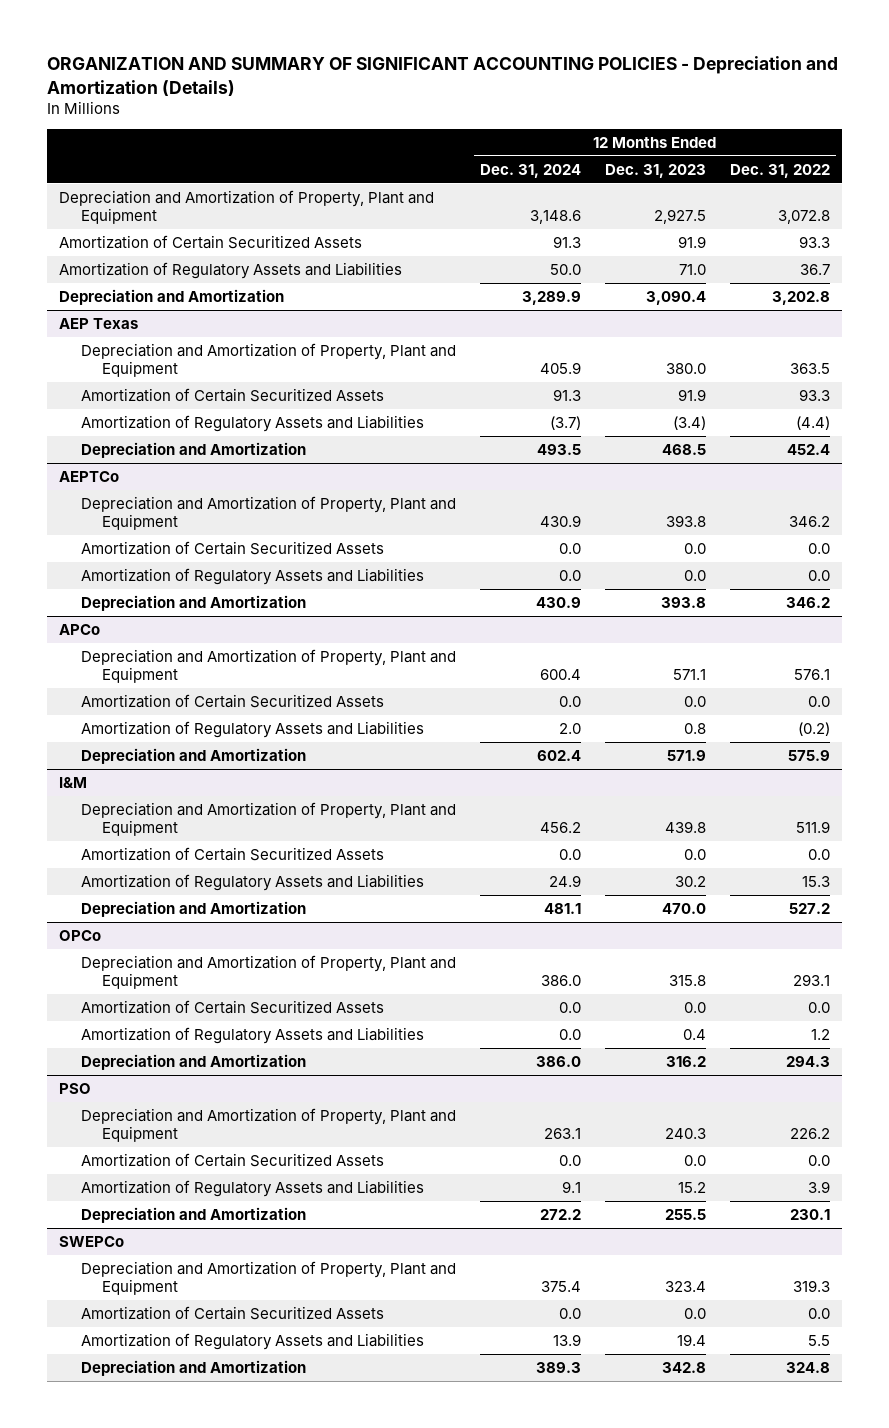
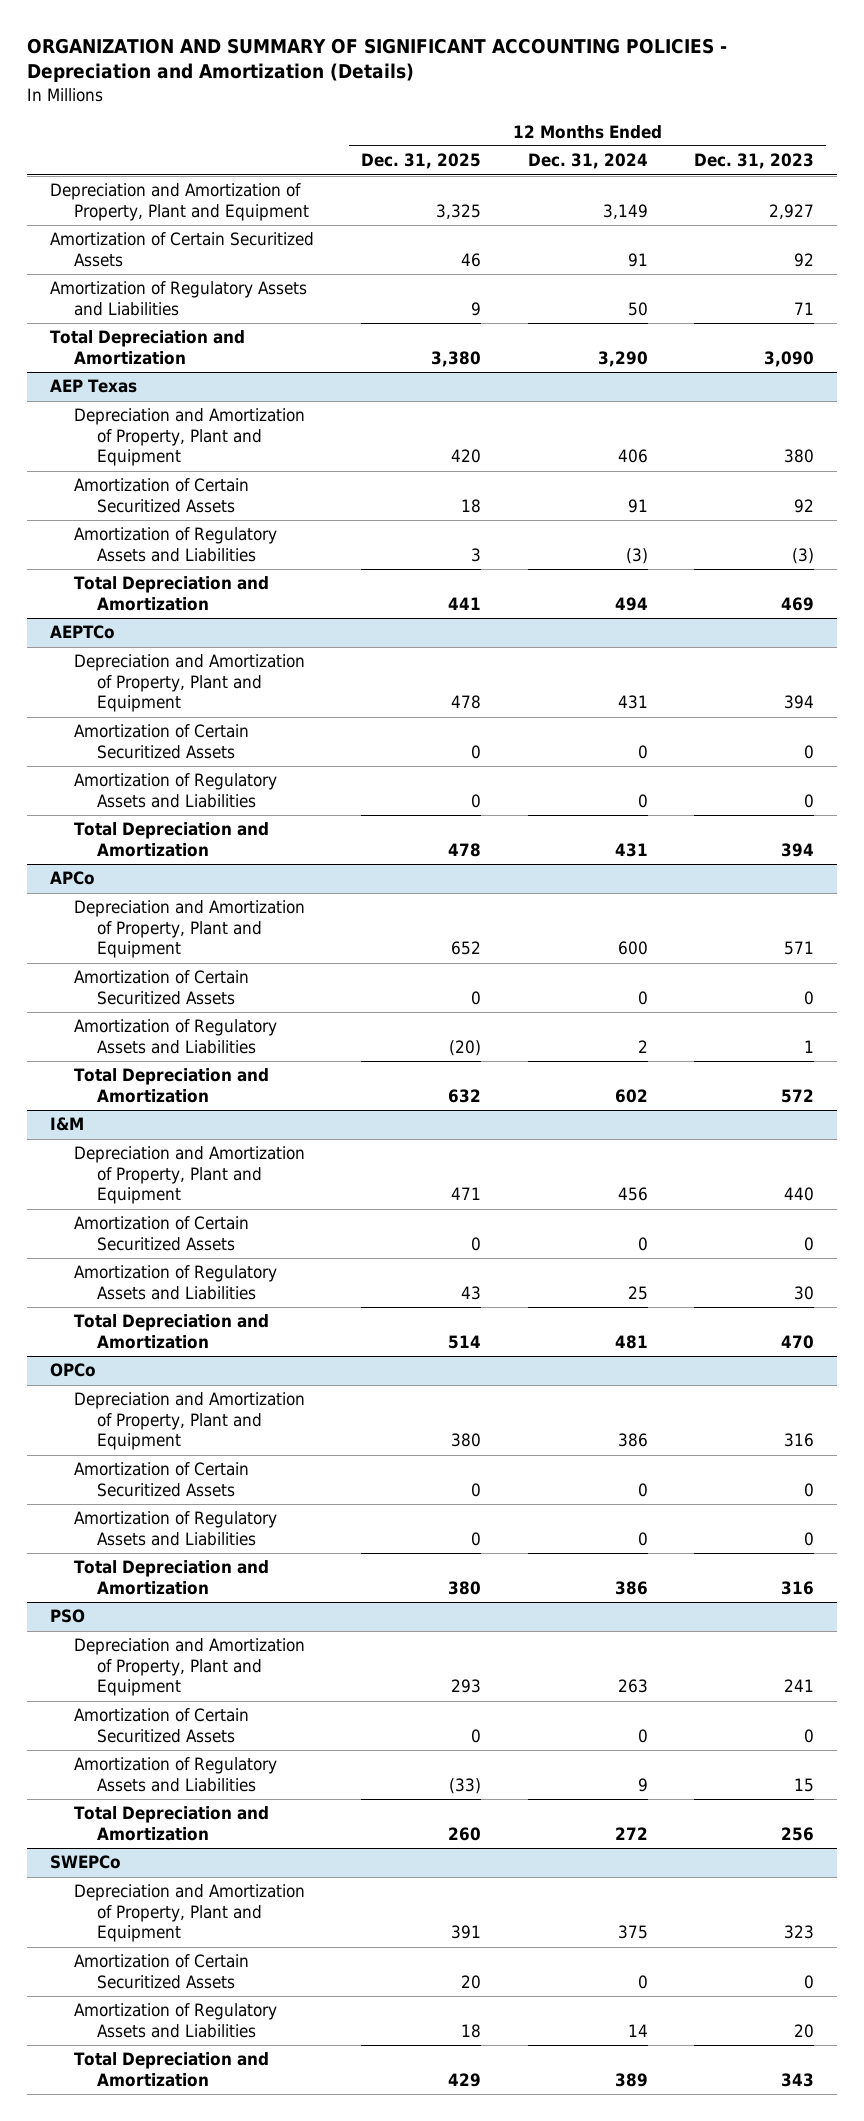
[730,163,831,178] Dec. 31, 2022 -> none
none -> [360,153,481,170] Dec. 31, 2025
[529,209,581,224] 3,148.6 -> [602,203,648,219] 3,149
[654,208,707,224] 2,927.5 -> [769,203,815,219] 2,927
[552,235,581,248] 91.3 -> [627,252,648,267] 91
[678,235,707,248] 91.9 -> [794,252,815,267] 92
[549,263,581,275] 50.0 -> [627,301,648,316] 50
[679,263,707,275] 71.0 -> [794,301,815,315] 71
[59,288,285,305] Depreciation and Amortization -> [50,330,246,365] Total Depreciation and Amortization
[521,290,581,305] 3,289.9 -> [597,350,648,367] 3,290
[646,290,707,305] 3,090.4 -> [764,350,815,367] 3,090
[539,361,581,374] 405.9 -> [617,449,648,464] 406
[666,362,707,374] 380.0 -> [784,449,815,464] 380
[552,388,581,401] 91.3 -> [627,498,648,513] 91
[678,388,707,401] 91.9 -> [794,498,815,513] 92
[549,415,581,430] (3.7) -> [625,547,648,564] (3)
[673,415,707,430] (3.4) -> [792,547,815,564] (3)
[80,441,306,458] Depreciation and Amortization -> [73,576,269,611] Total Depreciation and Amortization
[536,443,581,455] 493.5 -> [614,596,648,611] 494
[662,443,707,455] 468.5 -> [781,596,815,611] 469
[539,514,581,527] 430.9 -> [617,695,648,710] 431
[666,514,707,527] 393.8 -> [784,695,815,710] 394
[558,542,581,554] 0.0 -> [637,744,648,759] 0
[684,542,707,554] 0.0 -> [804,744,815,759] 0
[558,569,581,581] 0.0 -> [637,793,648,808] 0
[684,569,707,581] 0.0 -> [804,793,815,808] 0
[80,594,306,611] Depreciation and Amortization -> [73,822,269,857] Total Depreciation and Amortization
[535,596,581,608] 430.9 -> [614,842,648,857] 431
[661,596,707,608] 393.8 -> [781,842,815,857] 394
[539,668,581,680] 600.4 -> [617,941,648,956] 600
[673,668,707,680] 571.1 -> [784,941,815,956] 571
[558,695,581,707] 0.0 -> [637,990,648,1005] 0
[684,695,707,707] 0.0 -> [804,990,815,1005] 0
[558,722,581,734] 2.0 -> [637,1039,648,1053] 2
[684,722,707,734] 0.8 -> [804,1039,815,1053] 1
[80,747,306,764] Depreciation and Amortization -> [73,1068,269,1103] Total Depreciation and Amortization
[536,749,581,761] 602.4 -> [614,1088,648,1103] 602
[667,749,707,761] 571.9 -> [781,1088,815,1103] 572
[539,821,581,833] 456.2 -> [617,1187,648,1202] 456
[665,820,707,833] 439.8 -> [784,1187,815,1202] 440
[558,848,581,860] 0.0 -> [637,1236,648,1251] 0
[684,848,707,860] 0.0 -> [804,1236,815,1251] 0
[548,874,581,887] 24.9 -> [627,1285,648,1300] 25
[675,875,707,887] 30.2 -> [794,1285,815,1300] 30
[80,900,306,917] Depreciation and Amortization -> [73,1314,269,1349] Total Depreciation and Amortization
[543,902,581,914] 481.1 -> [614,1334,648,1349] 481
[662,902,707,914] 470.0 -> [781,1334,815,1349] 470
[540,974,581,986] 386.0 -> [617,1433,648,1448] 386
[669,974,707,986] 315.8 -> [784,1433,815,1448] 316
[558,1001,581,1013] 0.0 -> [637,1482,648,1497] 0
[684,1001,707,1013] 0.0 -> [804,1482,815,1497] 0
[558,1028,581,1040] 0.0 -> [637,1531,648,1546] 0
[683,1028,707,1040] 0.4 -> [804,1531,815,1546] 0
[80,1053,306,1070] Depreciation and Amortization -> [73,1560,269,1595] Total Depreciation and Amortization
[535,1055,581,1067] 386.0 -> [614,1580,648,1595] 386
[666,1055,707,1067] 316.2 -> [781,1580,815,1595] 316
[543,1127,581,1139] 263.1 -> [617,1679,648,1694] 263
[665,1127,707,1139] 240.3 -> [784,1679,815,1693] 241
[558,1154,581,1166] 0.0 -> [637,1728,648,1743] 0
[684,1154,707,1166] 0.0 -> [804,1728,815,1743] 0
[561,1180,581,1193] 9.1 -> [637,1777,648,1792] 9
[678,1181,707,1193] 15.2 -> [794,1777,815,1792] 15
[80,1206,306,1223] Depreciation and Amortization -> [73,1806,269,1841] Total Depreciation and Amortization
[539,1208,581,1220] 272.2 -> [614,1826,648,1840] 272
[665,1208,707,1220] 255.5 -> [781,1826,815,1841] 256
[540,1280,581,1292] 375.4 -> [617,1925,648,1940] 375
[665,1280,707,1292] 323.4 -> [784,1925,815,1940] 323
[558,1307,581,1319] 0.0 -> [637,1974,648,1989] 0
[684,1307,707,1319] 0.0 -> [804,1974,815,1989] 0
[552,1333,581,1346] 13.9 -> [627,2023,648,2037] 14
[677,1333,707,1346] 19.4 -> [794,2023,815,2038] 20
[80,1359,306,1376] Depreciation and Amortization -> [73,2052,269,2087] Total Depreciation and Amortization
[535,1361,581,1373] 389.3 -> [614,2072,648,2087] 389
[662,1361,707,1373] 342.8 -> [781,2072,815,2087] 343

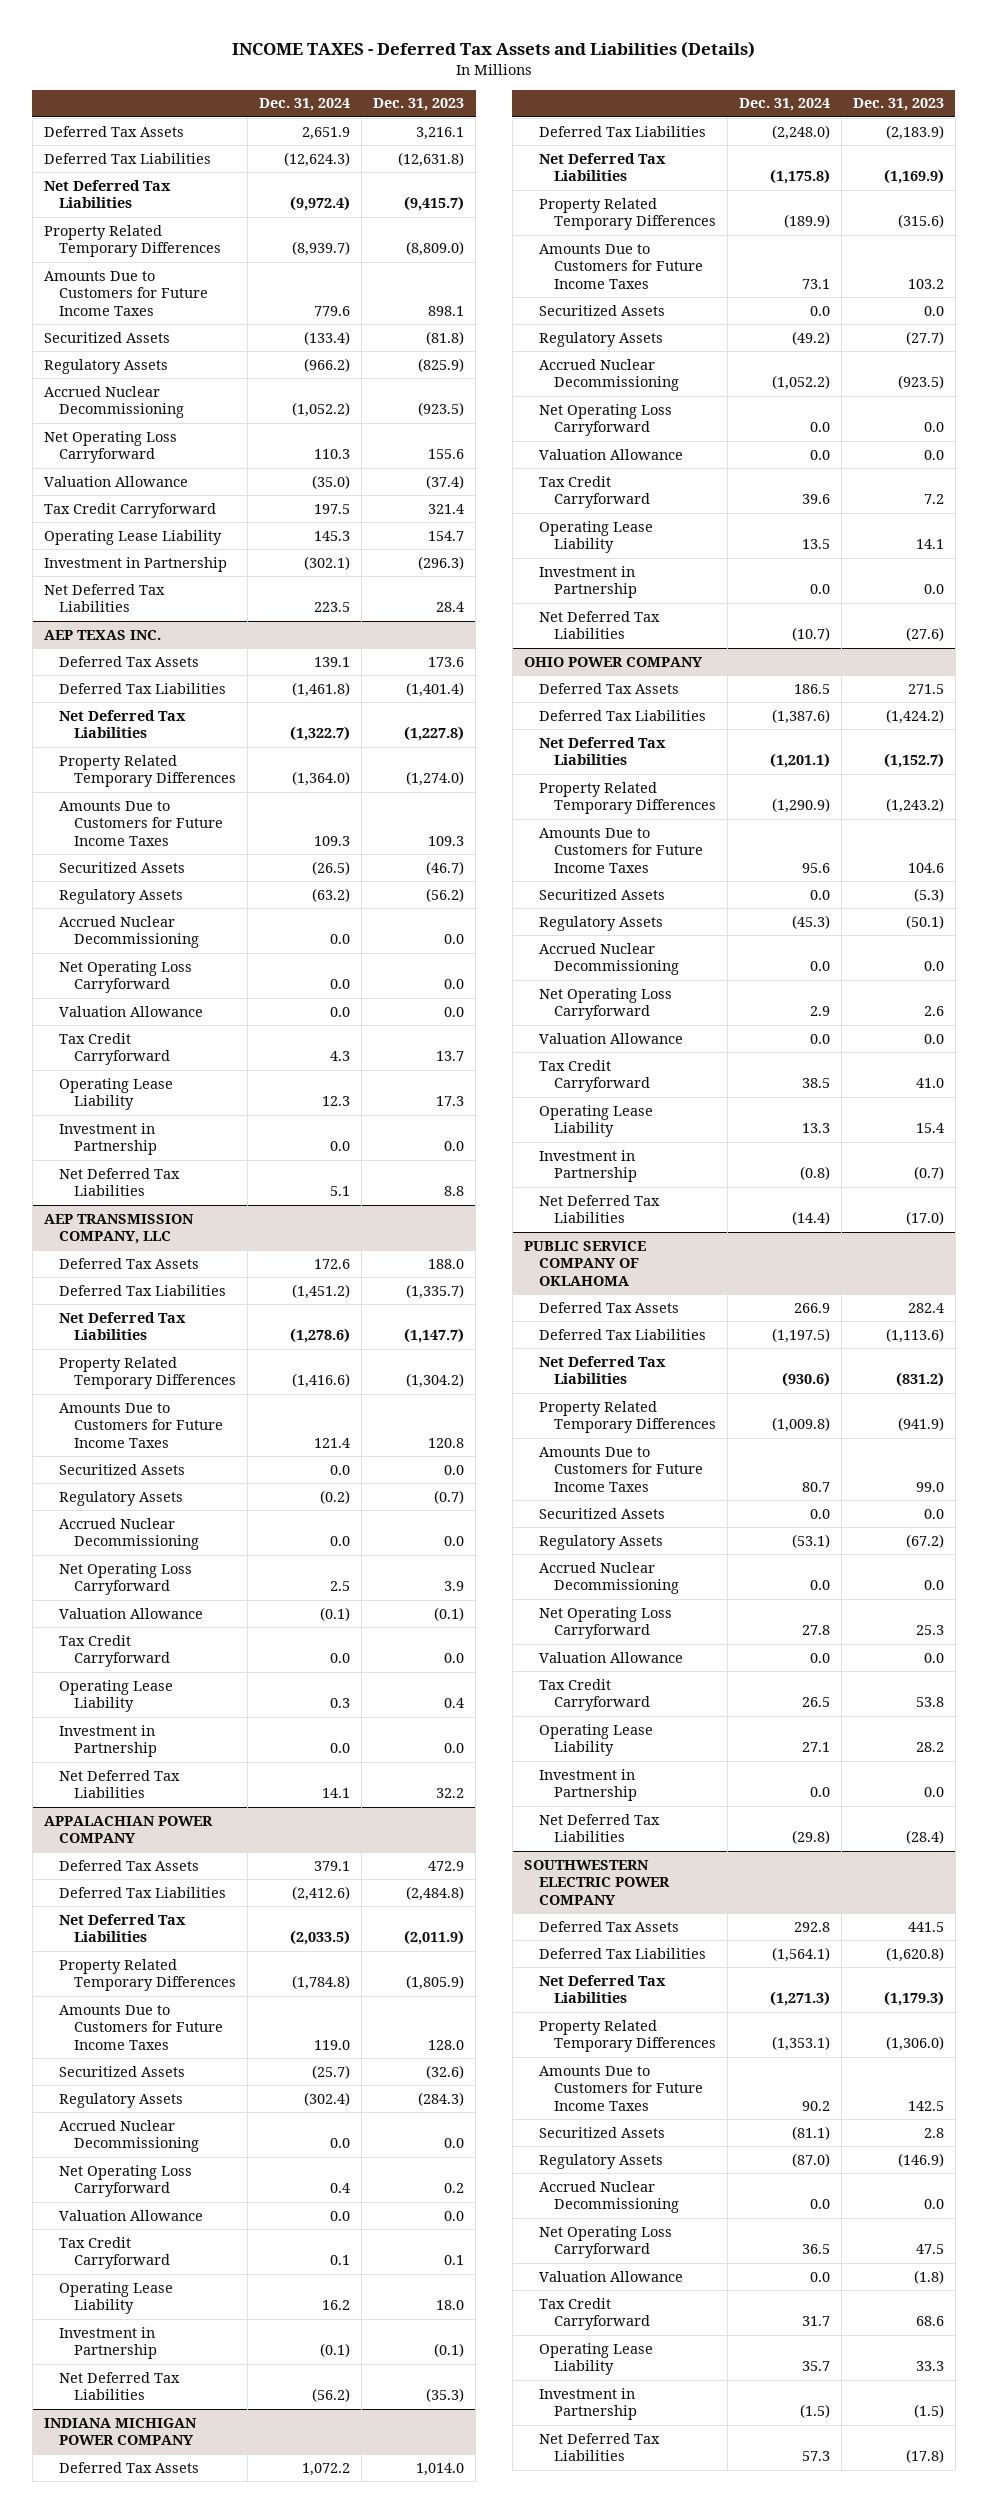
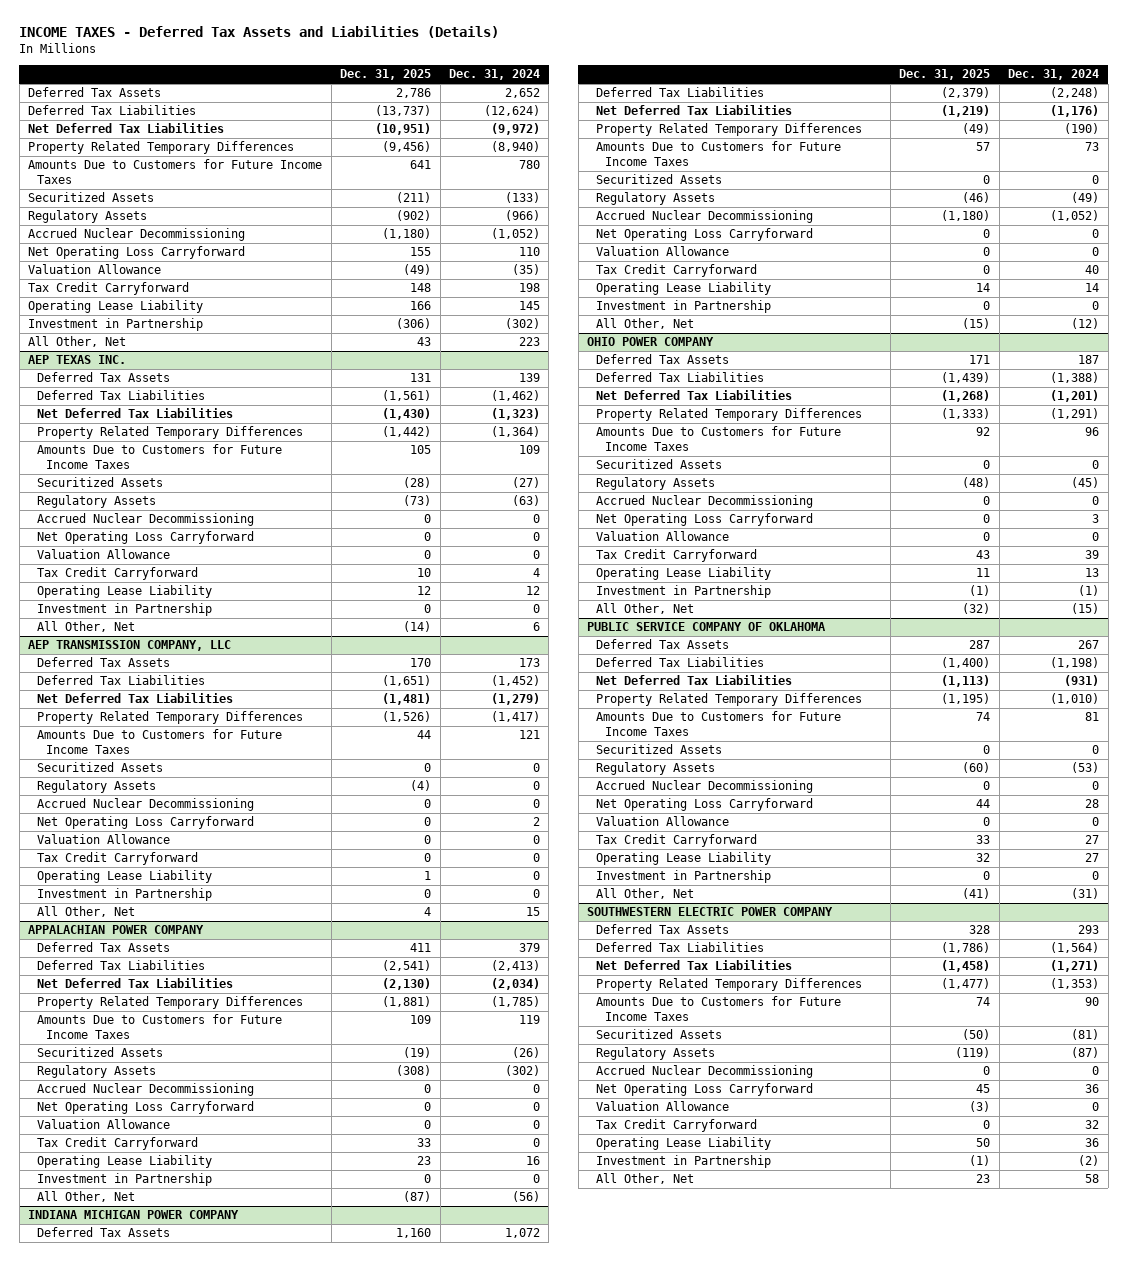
[373,98,465,112] Dec. 31, 2023 -> none
none -> [340,69,432,81] Dec. 31, 2025
[43,583,165,613] Net Deferred Tax Liabilities -> none
[302,126,351,140] 2,651.9 -> [505,88,541,99] 2,652
[284,151,351,167] (12,624.3) -> [484,105,541,117] (12,624)
[290,196,351,212] (9,972.4) -> [491,123,541,136] (9,972)
[292,241,351,257] (8,939.7) -> [491,141,541,153] (8,940)
[314,305,351,316] 779.6 -> [519,160,541,170] 780
[304,330,351,345] (133.4) -> [505,192,541,204] (133)
[304,357,351,372] (966.2) -> [505,210,541,222] (966)
[292,402,351,418] (1,052.2) -> [491,228,541,240] (1,052)
[314,449,351,460] 110.3 -> [519,247,541,257] 110
[312,474,351,489] (35.0) -> [512,264,541,276] (35)
[314,503,351,514] 197.5 -> [519,283,541,293] 198
[314,530,351,541] 145.3 -> [519,301,541,311] 145
[304,555,351,570] (302.1) -> [505,318,541,330] (302)
none -> [28,336,127,348] All Other, Net
[59,1167,181,1197] Net Deferred Tax Liabilities -> none
[314,656,351,667] 139.1 -> [519,373,541,383] 139
[292,681,351,697] (1,461.8) -> [491,390,541,402] (1,462)
[290,726,351,742] (1,322.7) -> [491,408,541,421] (1,323)
[292,771,351,787] (1,364.0) -> [491,426,541,438] (1,364)
[314,835,351,846] 109.3 -> [519,445,541,455] 109
[312,860,351,875] (26.5) -> [512,477,541,489] (27)
[312,887,351,902] (63.2) -> [512,495,541,507] (63)
[330,934,351,945] 0.0 -> [533,514,541,524] 0
[330,979,351,990] 0.0 -> [533,532,541,542] 0
[330,1006,351,1017] 0.0 -> [533,550,541,560] 0
[330,1051,351,1062] 4.3 -> [533,568,541,578] 4
[322,1096,351,1107] 12.3 -> [526,586,541,596] 12
[330,1141,351,1152] 0.0 -> [533,604,541,614] 0
none -> [37,621,136,633] All Other, Net
[59,1769,181,1799] Net Deferred Tax Liabilities -> none
[314,1258,351,1269] 172.6 -> [519,658,541,668] 173
[292,1283,351,1299] (1,451.2) -> [491,675,541,687] (1,452)
[290,1328,351,1344] (1,278.6) -> [491,693,541,706] (1,279)
[292,1373,351,1389] (1,416.6) -> [491,711,541,723] (1,417)
[314,1437,351,1448] 121.4 -> [519,730,541,740] 121
[330,1464,351,1475] 0.0 -> [533,763,541,773] 0
[320,1489,351,1504] (0.2) -> [533,781,541,791] 0
[330,1536,351,1547] 0.0 -> [533,799,541,809] 0
[330,1581,351,1592] 2.5 -> [533,817,541,827] 2
[320,1606,351,1621] (0.1) -> [533,835,541,845] 0
[330,1653,351,1664] 0.0 -> [533,853,541,863] 0
[330,1698,351,1709] 0.3 -> [533,871,541,881] 0
[330,1743,351,1754] 0.0 -> [533,889,541,899] 0
none -> [37,906,136,918] All Other, Net
[59,2371,181,2401] Net Deferred Tax Liabilities -> none
[314,1860,351,1871] 379.1 -> [519,943,541,953] 379
[292,1885,351,1901] (2,412.6) -> [491,960,541,972] (2,413)
[290,1930,351,1946] (2,033.5) -> [491,978,541,991] (2,034)
[292,1975,351,1991] (1,784.8) -> [491,996,541,1008] (1,785)
[314,2039,351,2050] 119.0 -> [519,1015,541,1025] 119
[312,2064,351,2079] (25.7) -> [512,1047,541,1059] (26)
[304,2091,351,2106] (302.4) -> [505,1065,541,1077] (302)
[330,2138,351,2149] 0.0 -> [533,1084,541,1094] 0
[330,2183,351,2194] 0.4 -> [533,1102,541,1112] 0
[330,2210,351,2221] 0.0 -> [533,1120,541,1130] 0
[330,2255,351,2266] 0.1 -> [533,1138,541,1148] 0
[322,2300,351,2311] 16.2 -> [526,1156,541,1166] 16
[320,2343,351,2358] (0.1) -> [533,1174,541,1184] 0
none -> [37,1191,136,1203] All Other, Net
[538,610,660,640] Net Deferred Tax Liabilities -> none
[302,2462,351,2476] 1,072.2 -> [505,1228,541,1239] 1,072
[771,124,830,140] (2,248.0) -> [1050,87,1100,99] (2,248)
[769,169,830,185] (1,175.8) -> [1050,105,1100,118] (1,176)
[783,214,830,229] (189.9) -> [1064,123,1100,135] (190)
[801,278,830,289] 73.1 -> [1085,142,1100,152] 73
[809,305,830,316] 0.0 -> [1092,175,1100,185] 0
[791,330,830,345] (49.2) -> [1071,192,1100,204] (49)
[771,375,830,391] (1,052.2) -> [1050,210,1100,222] (1,052)
[809,422,830,433] 0.0 -> [1092,229,1100,239] 0
[809,449,830,460] 0.0 -> [1092,247,1100,257] 0
[801,494,830,505] 39.6 -> [1085,265,1100,275] 40
[801,539,830,550] 13.5 -> [1085,283,1100,293] 14
[809,584,830,595] 0.0 -> [1092,301,1100,311] 0
none -> [596,318,695,330] All Other, Net
[538,1194,660,1224] Net Deferred Tax Liabilities -> none
[793,683,830,694] 186.5 -> [1078,355,1100,365] 187
[771,708,830,724] (1,387.6) -> [1050,372,1100,384] (1,388)
[769,753,830,769] (1,201.1) -> [1050,390,1100,403] (1,201)
[771,798,830,814] (1,290.9) -> [1050,408,1100,420] (1,291)
[801,862,830,873] 95.6 -> [1085,427,1100,437] 96
[809,889,830,900] 0.0 -> [1092,460,1100,470] 0
[791,914,830,929] (45.3) -> [1071,477,1100,489] (45)
[809,961,830,972] 0.0 -> [1092,496,1100,506] 0
[809,1006,830,1017] 2.9 -> [1092,514,1100,524] 3
[809,1033,830,1044] 0.0 -> [1092,532,1100,542] 0
[801,1078,830,1089] 38.5 -> [1085,550,1100,560] 39
[801,1123,830,1134] 13.3 -> [1085,568,1100,578] 13
[799,1166,830,1181] (0.8) -> [1078,585,1100,597] (1)
none -> [596,603,695,615] All Other, Net
[538,1813,660,1843] Net Deferred Tax Liabilities -> none
[793,1302,830,1313] 266.9 -> [1078,640,1100,650] 267
[771,1327,830,1343] (1,197.5) -> [1050,657,1100,669] (1,198)
[781,1372,830,1388] (930.6) -> [1064,675,1100,687] (931)
[771,1417,830,1433] (1,009.8) -> [1050,693,1100,705] (1,010)
[801,1481,830,1492] 80.7 -> [1085,712,1100,722] 81
[809,1508,830,1519] 0.0 -> [1092,745,1100,755] 0
[791,1533,830,1548] (53.1) -> [1071,762,1100,774] (53)
[809,1580,830,1591] 0.0 -> [1092,781,1100,791] 0
[801,1625,830,1636] 27.8 -> [1085,799,1100,809] 28
[809,1652,830,1663] 0.0 -> [1092,817,1100,827] 0
[801,1697,830,1708] 26.5 -> [1085,835,1100,845] 27
[801,1742,830,1753] 27.1 -> [1085,853,1100,863] 27
[809,1787,830,1798] 0.0 -> [1092,871,1100,881] 0
none -> [596,888,695,900] All Other, Net
[538,2432,660,2462] Net Deferred Tax Liabilities -> none
[793,1921,830,1932] 292.8 -> [1078,925,1100,935] 293
[771,1946,830,1962] (1,564.1) -> [1050,942,1100,954] (1,564)
[769,1991,830,2007] (1,271.3) -> [1050,960,1100,973] (1,271)
[771,2036,830,2052] (1,353.1) -> [1050,978,1100,990] (1,353)
[801,2100,830,2111] 90.2 -> [1085,997,1100,1007] 90
[791,2125,830,2140] (81.1) -> [1071,1029,1100,1041] (81)
[791,2152,830,2167] (87.0) -> [1071,1047,1100,1059] (87)
[809,2199,830,2210] 0.0 -> [1092,1066,1100,1076] 0
[801,2244,830,2255] 36.5 -> [1085,1084,1100,1094] 36
[809,2271,830,2282] 0.0 -> [1092,1102,1100,1112] 0
[801,2316,830,2327] 31.7 -> [1085,1120,1100,1130] 32
[801,2361,830,2372] 35.7 -> [1085,1138,1100,1148] 36
[799,2404,830,2419] (1.5) -> [1078,1155,1100,1167] (2)
none -> [596,1173,695,1185] All Other, Net

